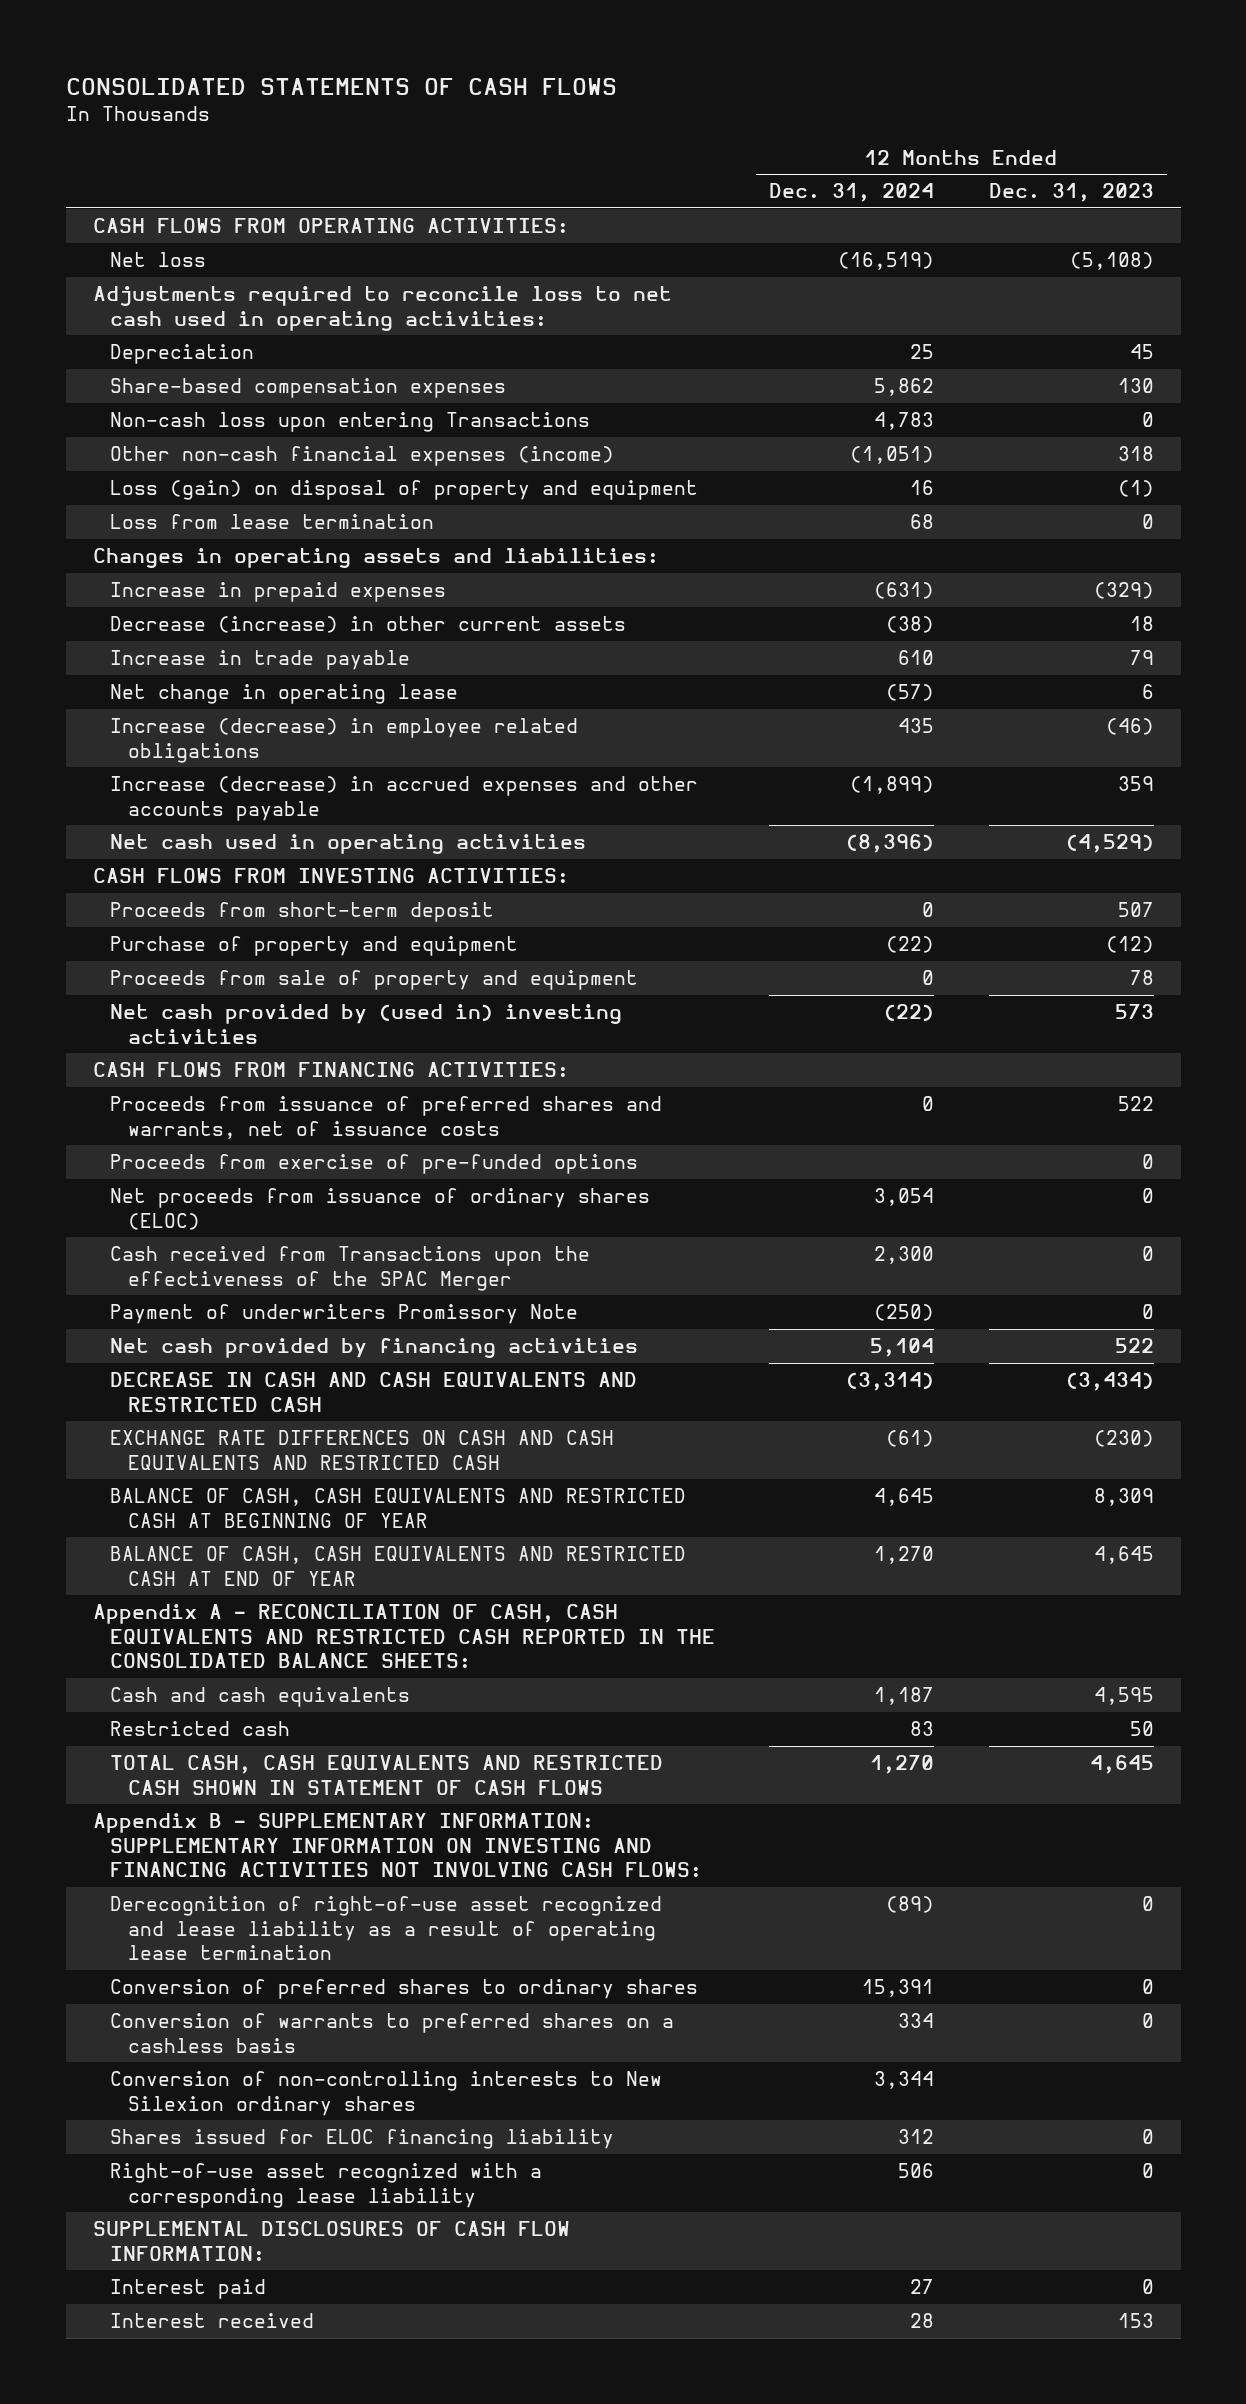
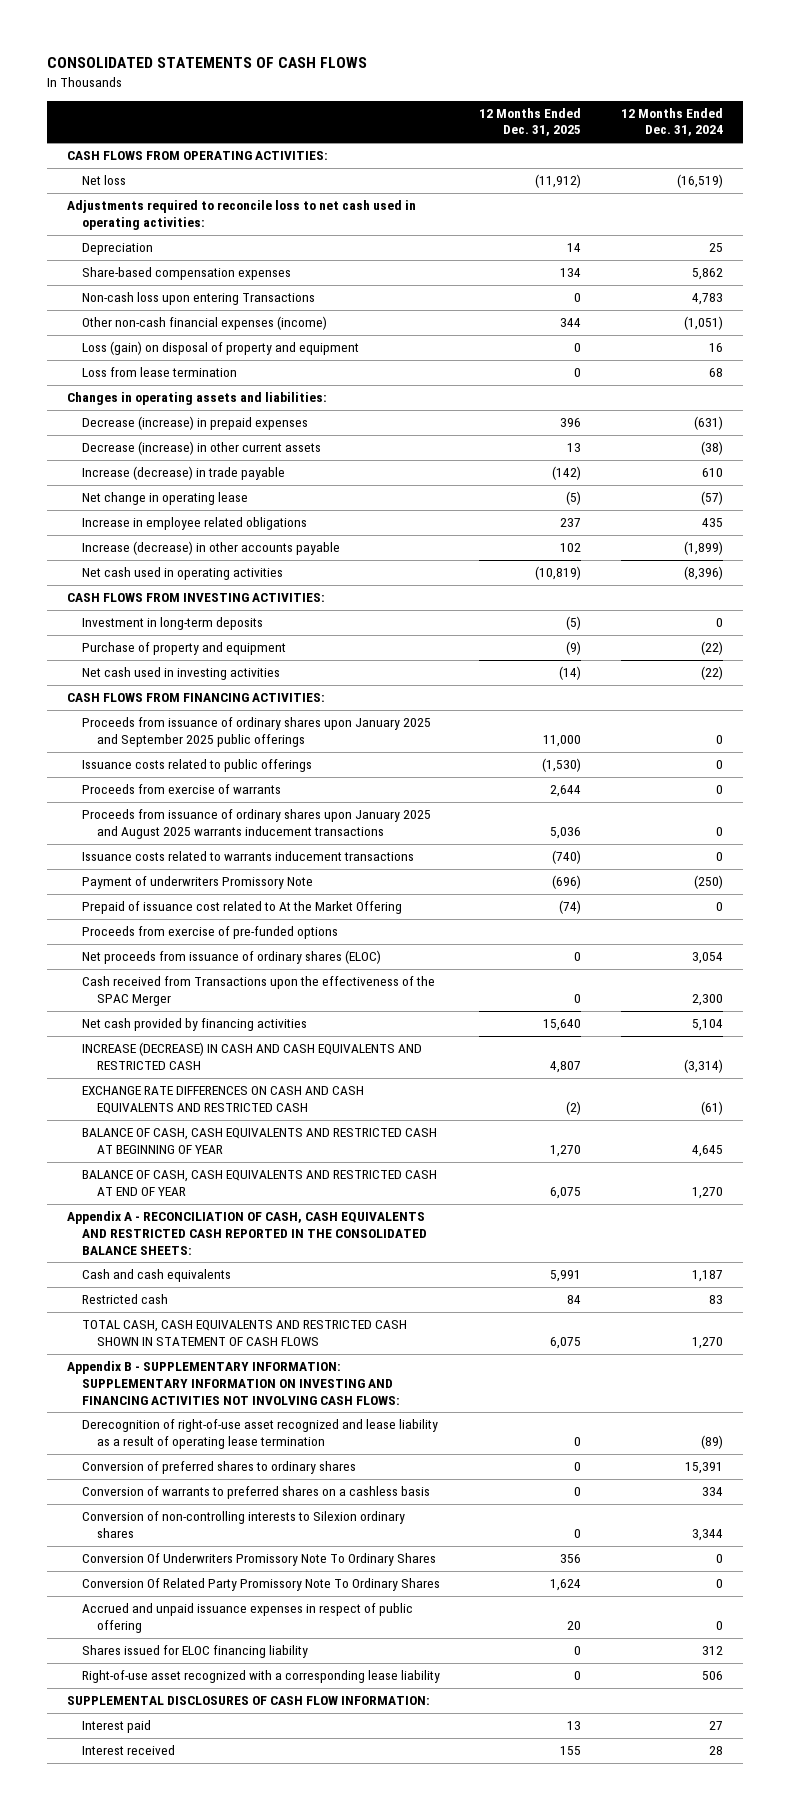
[988,183,1154,203] Dec. 31, 2023 -> none
none -> [479,107,582,137] 12 Months Ended Dec. 31, 2025
[110,582,447,603] Increase in prepaid expenses -> [81,416,308,431] Decrease (increase) in prepaid expenses
[110,650,411,671] Increase in trade payable -> [81,466,285,481] Increase (decrease) in trade payable
[110,718,579,763] Increase (decrease) in employee related obligations -> [81,517,307,531] Increase in employee related obligations
[110,776,699,821] Increase (decrease) in accrued expenses and other accounts payable -> [81,541,340,556] Increase (decrease) in other accounts payable
[110,902,495,923] Proceeds from short-term deposit -> none
none -> [81,617,263,631] Investment in long-term deposits
[110,970,639,991] Proceeds from sale of property and equipment -> none
[110,1004,623,1044] Net cash provided by (used in) investing activities -> [81,667,280,681] Net cash used in investing activities
[110,1096,663,1139] Proceeds from issuance of preferred shares and warrants, net of issuance costs -> none
none -> [81,717,431,747] Proceeds from issuance of ordinary shares upon January 2025 and September 2025 public offerings
none -> [81,759,312,773] Issuance costs related to public offerings
none -> [81,784,281,795] Proceeds from exercise of warrants
none -> [81,809,431,839] Proceeds from issuance of ordinary shares upon January 2025 and August 2025 warrants inducement transactions
none -> [81,851,414,862] Issuance costs related to warrants inducement transactions
[110,1304,579,1325] Payment of underwriters Promissory Note -> [81,876,313,890] Payment of underwriters Promissory Note
none -> [81,901,402,915] Prepaid of issuance cost related to At the Market Offering
[110,1372,638,1412] DECREASE IN CASH AND CASH EQUIVALENTS AND RESTRICTED CASH -> [81,1042,422,1070] INCREASE (DECREASE) IN CASH AND CASH EQUIVALENTS AND RESTRICTED CASH
[110,2071,663,2116] Conversion of non-controlling interests to New Silexion ordinary shares -> [81,1511,405,1538] Conversion of non-controlling interests to Silexion ordinary shares
none -> [81,1553,436,1567] Conversion Of Underwriters Promissory Note To Ordinary Shares
none -> [81,1578,440,1592] Conversion Of Related Party Promissory Note To Ordinary Shares
none -> [81,1603,413,1633] Accrued and unpaid issuance expenses in respect of public offering

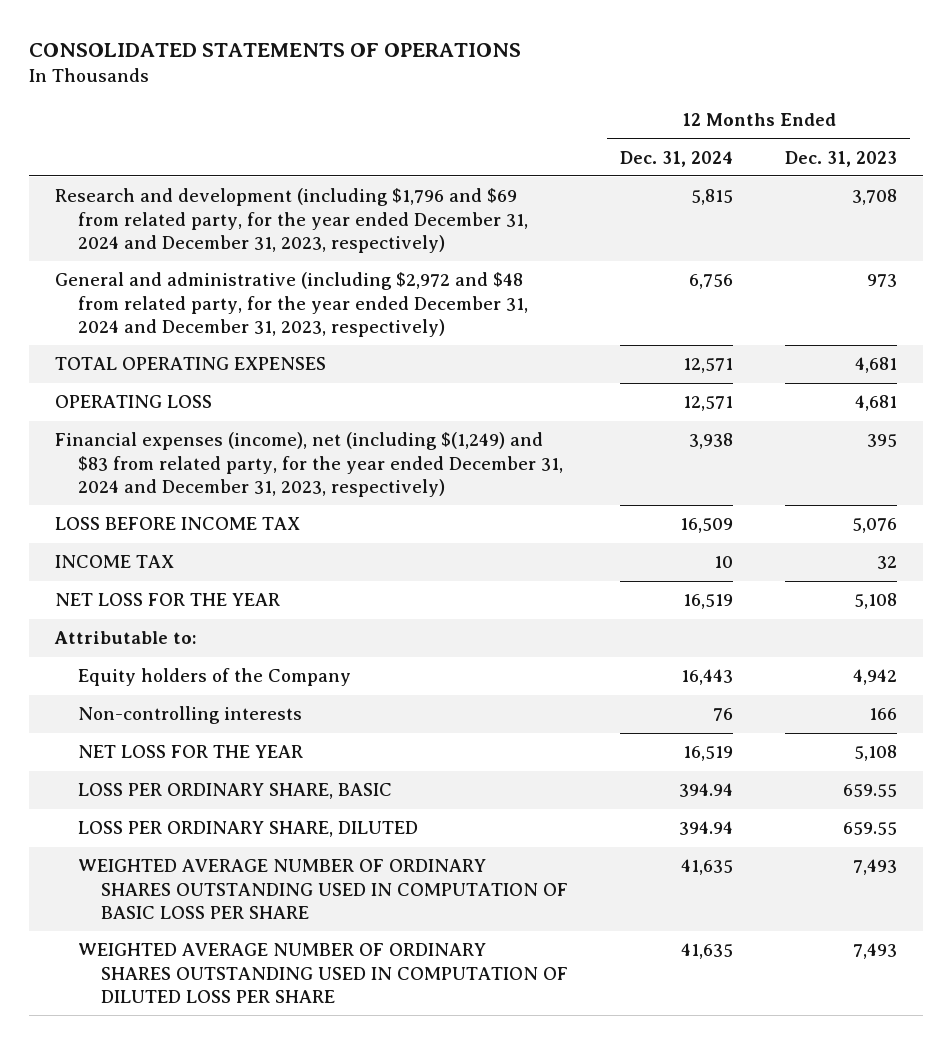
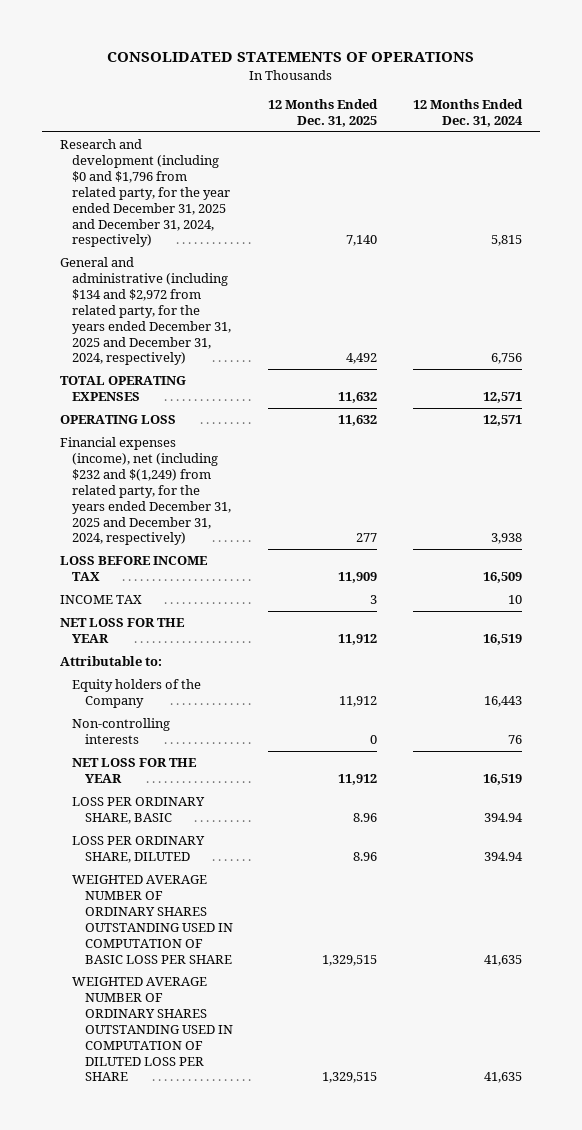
[785,150,898,167] Dec. 31, 2023 -> none
none -> [268,98,379,127] 12 Months Ended Dec. 31, 2025
[54,188,528,253] Research and development (including $1,796 and $69 from related party, for the year ended December 31, 2024 and December 31, 2023, respectively) -> [60,139,231,248] Research and development (including $0 and $1,796 from related party, for the year ended December 31, 2025 and December 31, 2024, respectively)
[54,272,528,337] General and administrative (including $2,972 and $48 from related party, for the year ended December 31, 2024 and December 31, 2023, respectively) -> [60,257,232,366] General and administrative (including $134 and $2,972 from related party, for the years ended December 31, 2025 and December 31, 2024, respectively)
[54,432,563,497] Financial expenses (income), net (including $(1,249) and $83 from related party, for the year ended December 31, 2024 and December 31, 2023, respectively) -> [60,437,232,546] Financial expenses (income), net (including $232 and $(1,249) from related party, for the years ended December 31, 2025 and December 31, 2024, respectively)

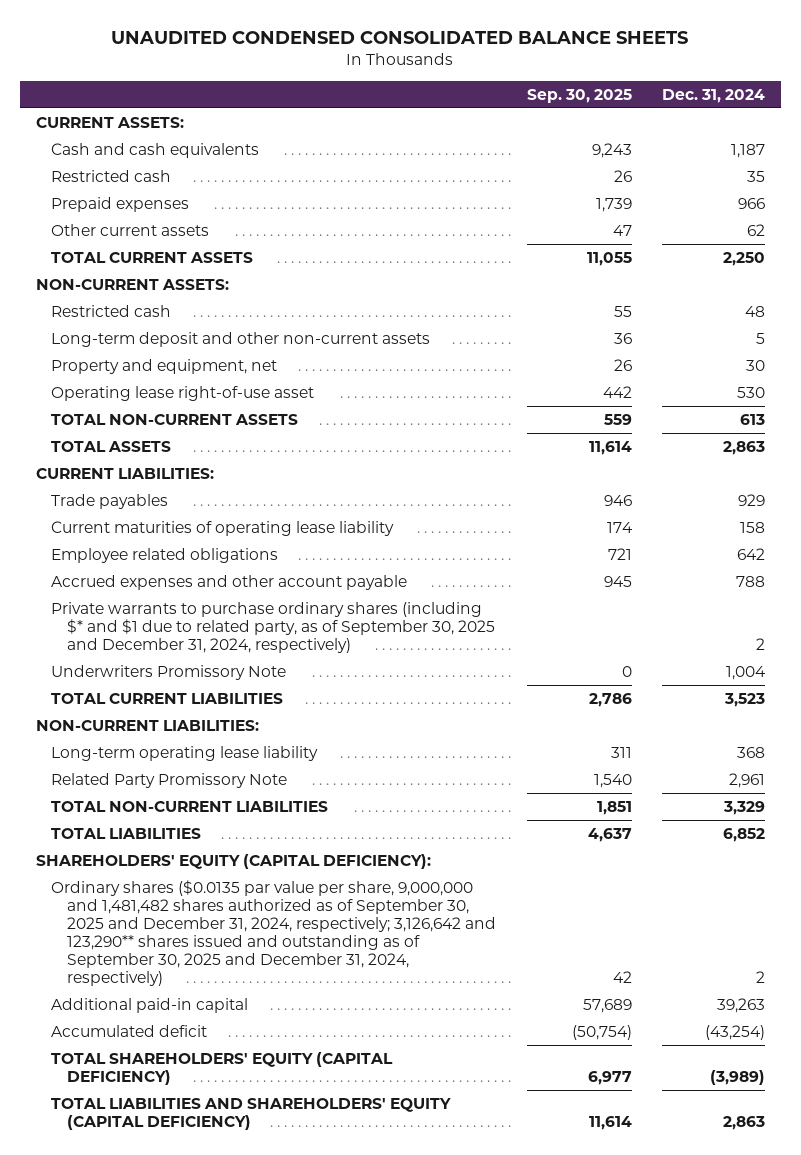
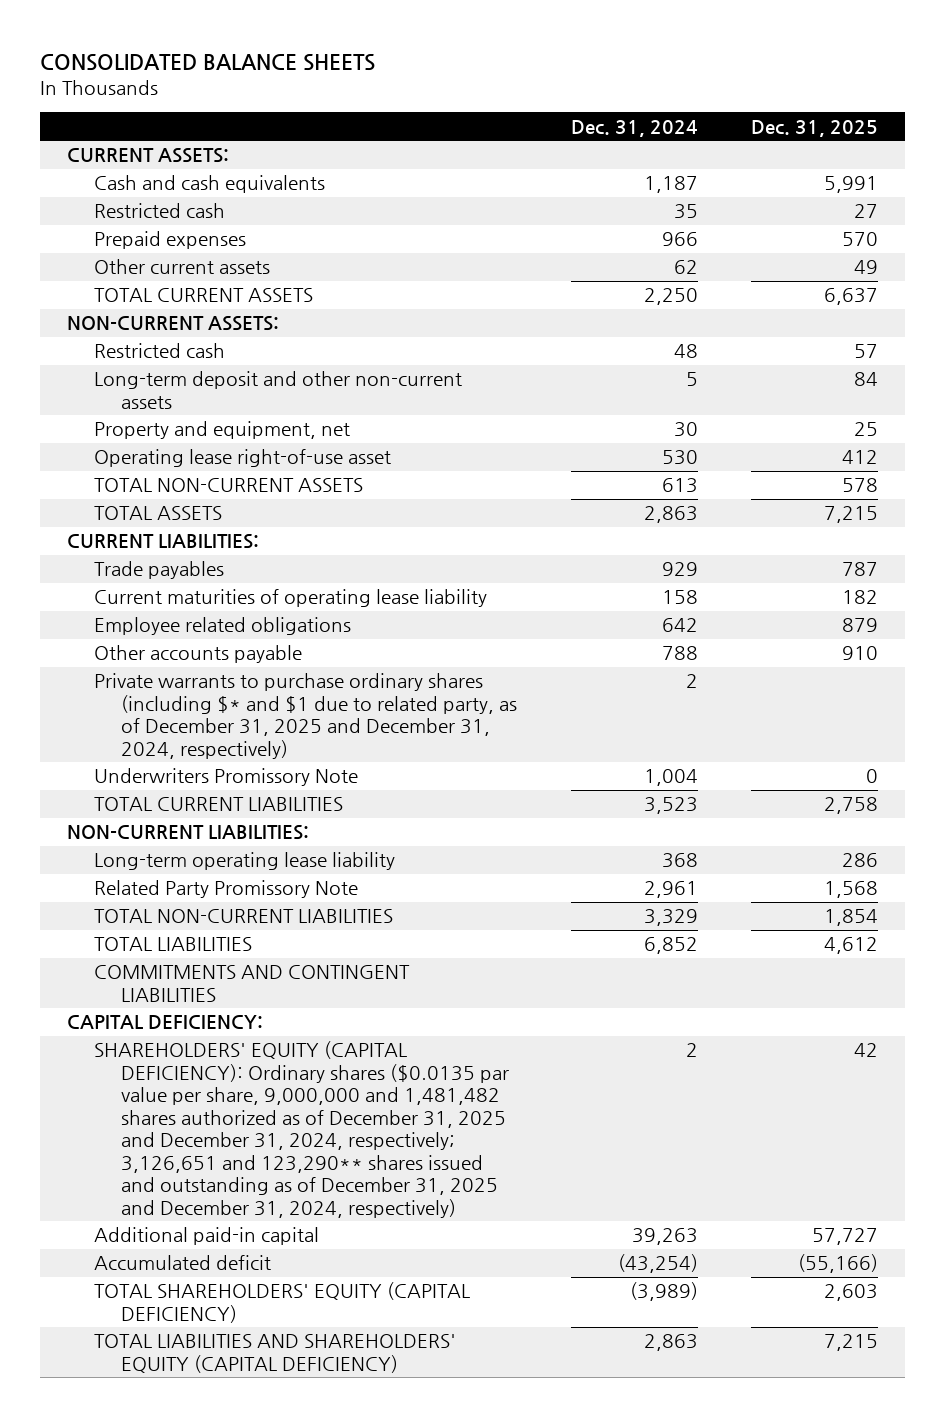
[111,31,689,45] UNAUDITED CONDENSED CONSOLIDATED BALANCE SHEETS -> [40,54,376,72] CONSOLIDATED BALANCE SHEETS
[526,88,632,103] Sep. 30, 2025 -> none
none -> [751,119,879,137] Dec. 31, 2025
[51,574,408,590] Accrued expenses and other account payable -> [94,645,303,664] Other accounts payable
[51,601,495,653] Private warrants to purchase ordinary shares (including $* and $1 due to related party, as of September 30, 2025 and December 31, 2024, respectively) -> [94,673,517,759] Private warrants to purchase ordinary shares (including $* and $1 due to related party, as of December 31, 2025 and December 31, 2024, respectively)
none -> [94,965,411,1002] COMMITMENTS AND CONTINGENT LIABILITIES
[35,853,431,869] SHAREHOLDERS' EQUITY (CAPITAL DEFICIENCY): -> [67,1015,264,1030] CAPITAL DEFICIENCY:
[51,879,496,987] Ordinary shares ($0.0135 par value per share, 9,000,000 and 1,481,482 shares authorized as of September 30, 2025 and December 31, 2024, respectively; 3,126,642 and 123,290** shares issued and outstanding as of September 30, 2025 and December 31, 2024, respectively) -> [94,1041,509,1218] SHAREHOLDERS' EQUITY (CAPITAL DEFICIENCY): Ordinary shares ($0.0135 par value per share, 9,000,000 and 1,481,482 shares authorized as of December 31, 2025 and December 31, 2024, respectively; 3,126,651 and 123,290** shares issued and outstanding as of December 31, 2025 and December 31, 2024, respectively)

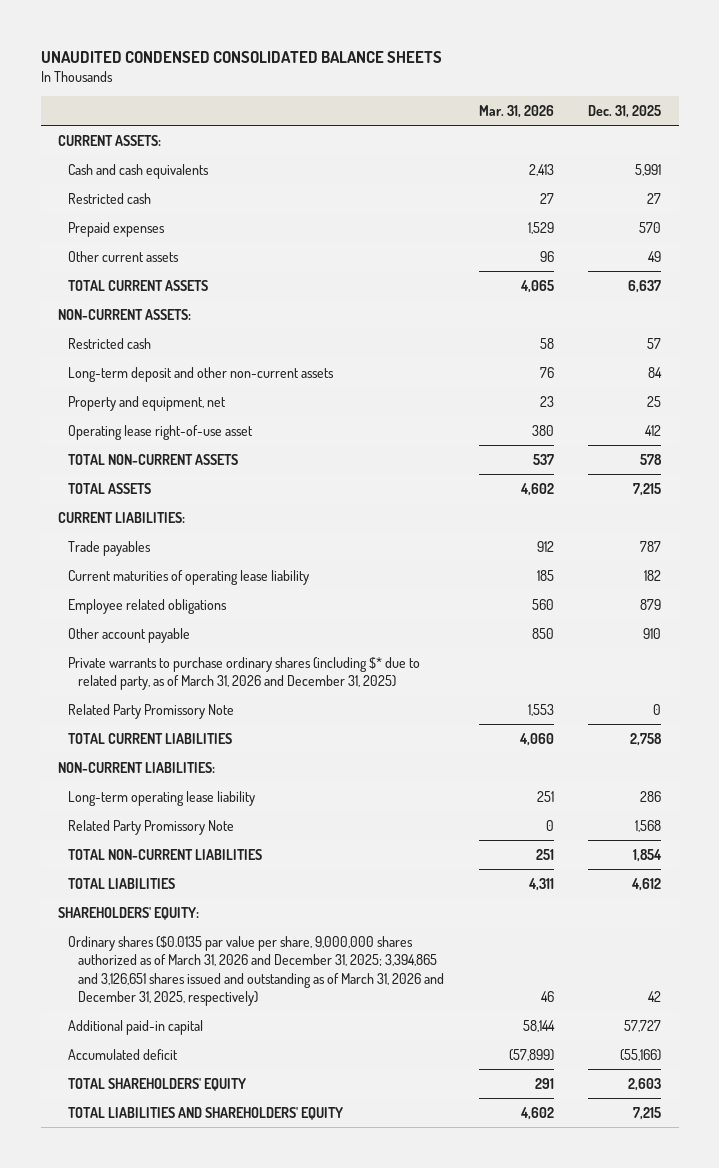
[40,54,376,72] CONSOLIDATED BALANCE SHEETS -> [40,50,442,63] UNAUDITED CONDENSED CONSOLIDATED BALANCE SHEETS
[570,119,698,137] Dec. 31, 2024 -> none
none -> [478,104,554,118] Mar. 31, 2026
[94,768,359,787] Underwriters Promissory Note -> none
[94,645,303,664] Other accounts payable -> [68,627,191,643] Other account payable
[94,673,517,759] Private warrants to purchase ordinary shares (including $* and $1 due to related party, as of December 31, 2025 and December 31, 2024, respectively) -> [68,656,421,691] Private warrants to purchase ordinary shares (including $* due to related party, as of March 31, 2026 and December 31, 2025)
none -> [68,703,235,719] Related Party Promissory Note
[94,965,411,1002] COMMITMENTS AND CONTINGENT LIABILITIES -> none
[67,1015,264,1030] CAPITAL DEFICIENCY: -> [57,906,199,920] SHAREHOLDERS' EQUITY:
[94,1041,509,1218] SHAREHOLDERS' EQUITY (CAPITAL DEFICIENCY): Ordinary shares ($0.0135 par value per share, 9,000,000 and 1,481,482 shares authorized as of December 31, 2025 and December 31, 2024, respectively; 3,126,651 and 123,290** shares issued and outstanding as of December 31, 2025 and December 31, 2024, respectively) -> [68,935,445,1006] Ordinary shares ($0.0135 par value per share, 9,000,000 shares authorized as of March 31, 2026 and December 31, 2025; 3,394,865 and 3,126,651 shares issued and outstanding as of March 31, 2026 and December 31, 2025, respectively)
[94,1282,471,1323] TOTAL SHAREHOLDERS' EQUITY (CAPITAL DEFICIENCY) -> [68,1077,247,1091] TOTAL SHAREHOLDERS' EQUITY
[94,1334,457,1373] TOTAL LIABILITIES AND SHAREHOLDERS' EQUITY (CAPITAL DEFICIENCY) -> [68,1106,344,1120] TOTAL LIABILITIES AND SHAREHOLDERS' EQUITY

